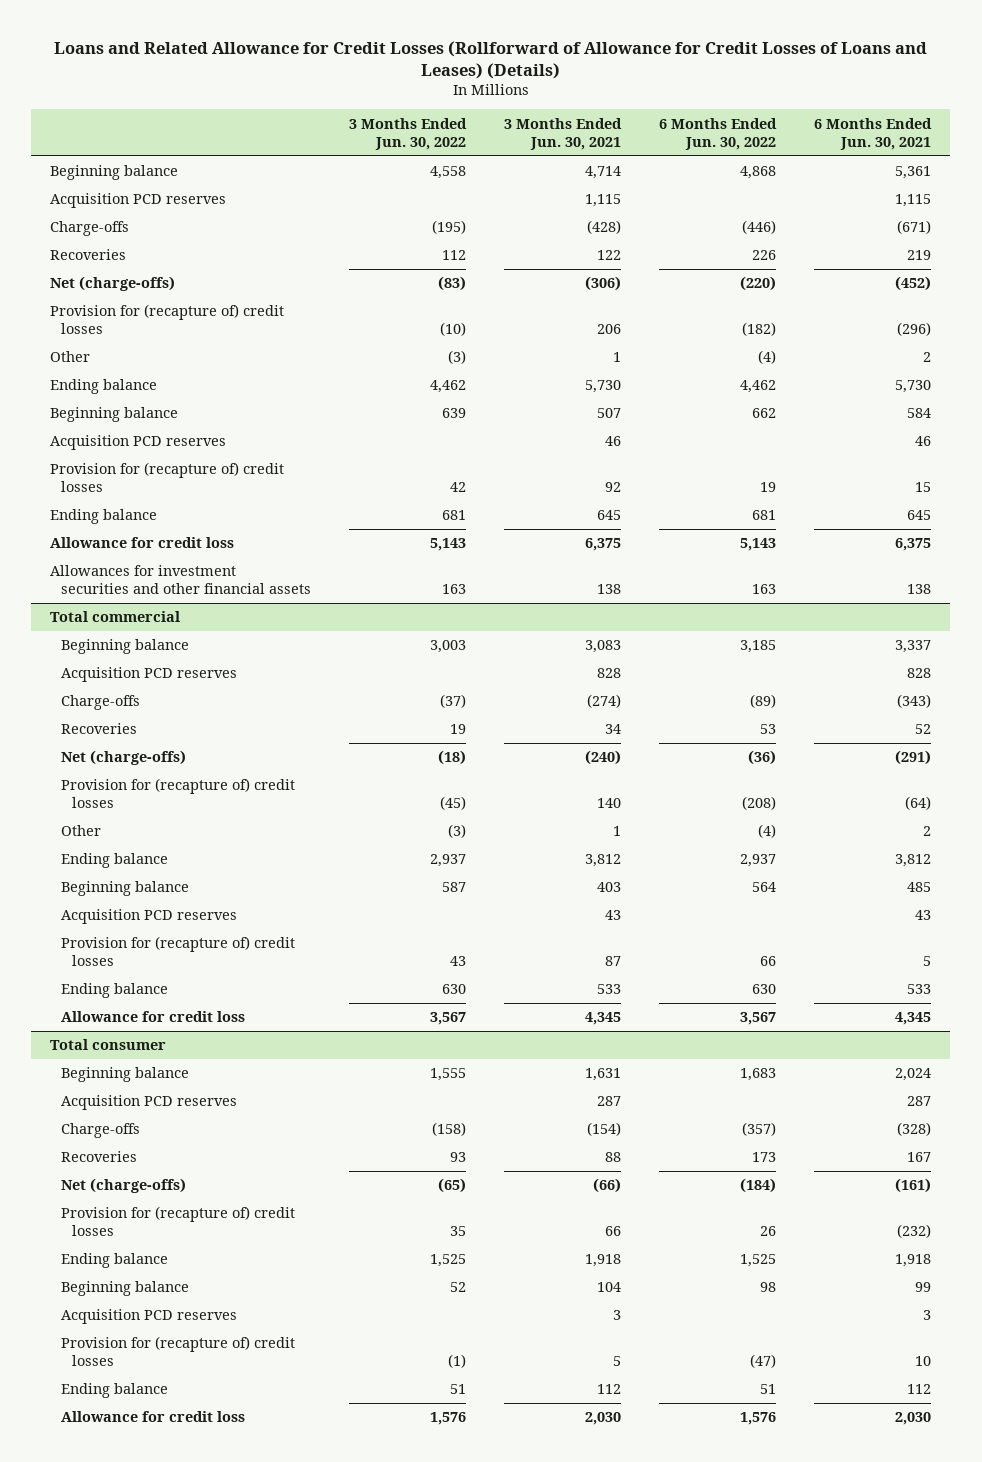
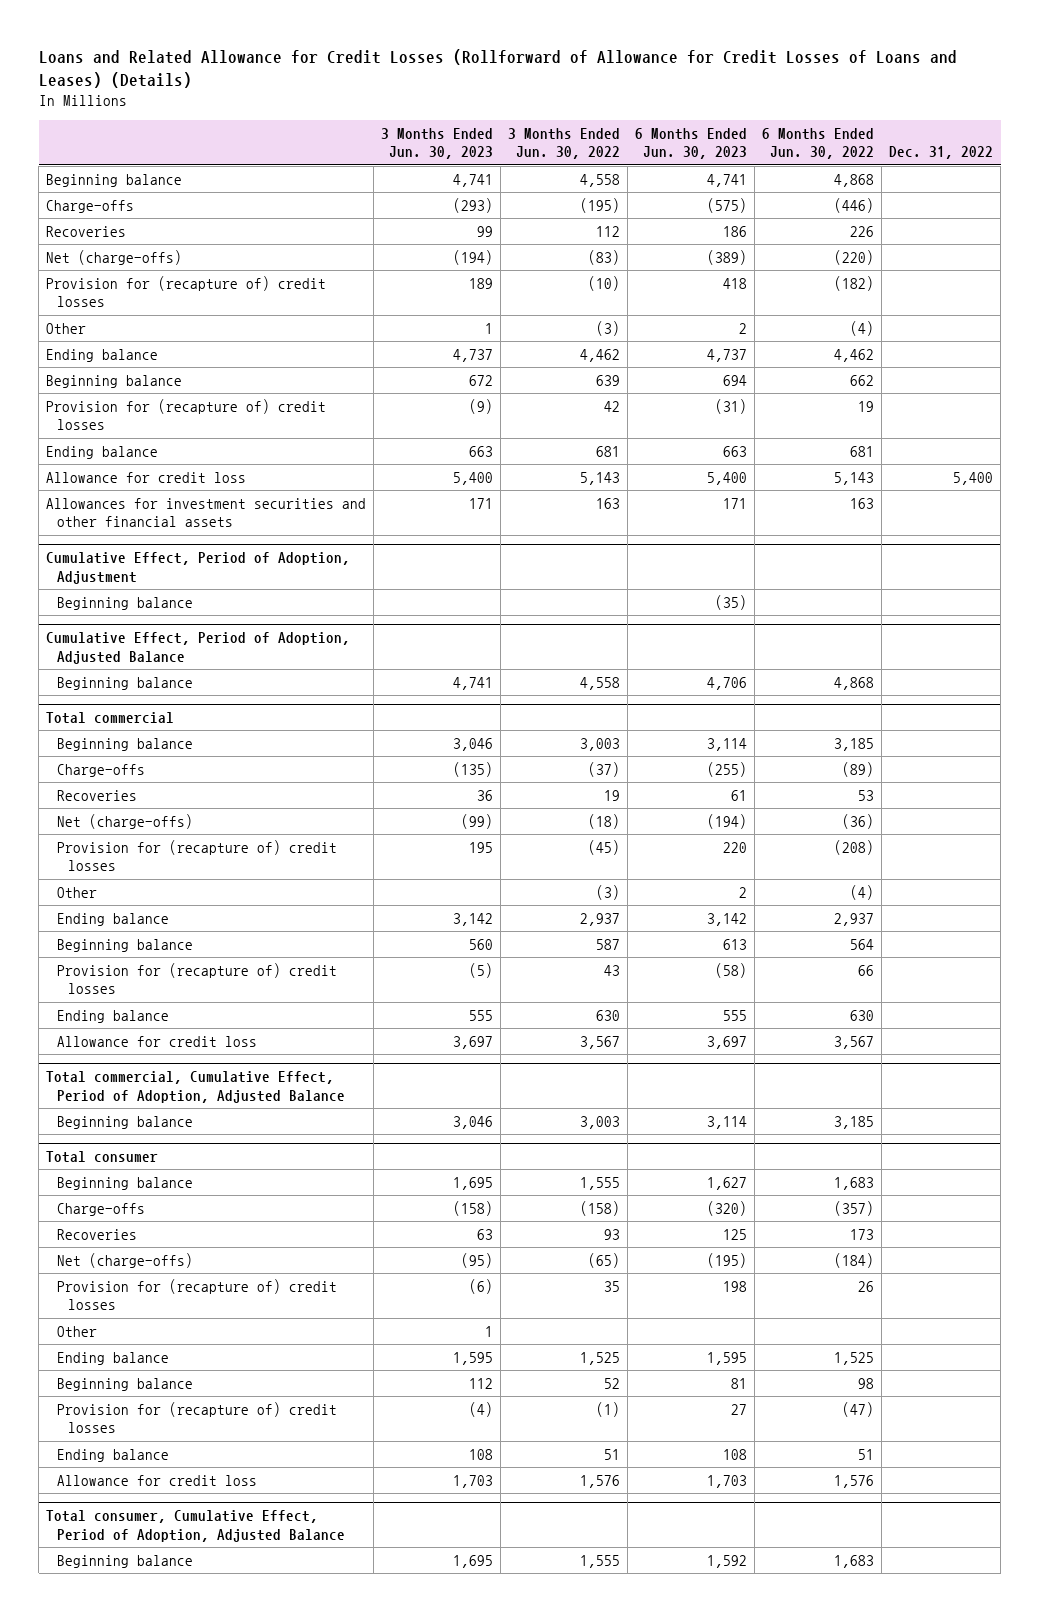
[504,117,623,150] 3 Months Ended Jun. 30, 2021 -> none
[814,117,933,150] 6 Months Ended Jun. 30, 2021 -> none
none -> [381,127,494,160] 3 Months Ended Jun. 30, 2023
none -> [635,127,748,160] 6 Months Ended Jun. 30, 2023
none -> [889,146,994,160] Dec. 31, 2022
[50,193,227,209] Acquisition PCD reserves -> none
[50,435,227,451] Acquisition PCD reserves -> none
none -> [46,552,351,584] Cumulative Effect, Period of Adoption, Adjustment
none -> [56,596,193,610] Beginning balance
none -> [46,632,351,664] Cumulative Effect, Period of Adoption, Adjusted Balance
none -> [56,676,193,690] Beginning balance
[61,667,238,683] Acquisition PCD reserves -> none
[61,909,238,925] Acquisition PCD reserves -> none
none -> [46,1071,345,1103] Total commercial, Cumulative Effect, Period of Adoption, Adjusted Balance
none -> [56,1115,193,1129] Beginning balance
[61,1095,238,1111] Acquisition PCD reserves -> none
none -> [56,1325,97,1337] Other
[61,1309,238,1325] Acquisition PCD reserves -> none
none -> [46,1510,345,1542] Total consumer, Cumulative Effect, Period of Adoption, Adjusted Balance
none -> [56,1554,193,1568] Beginning balance

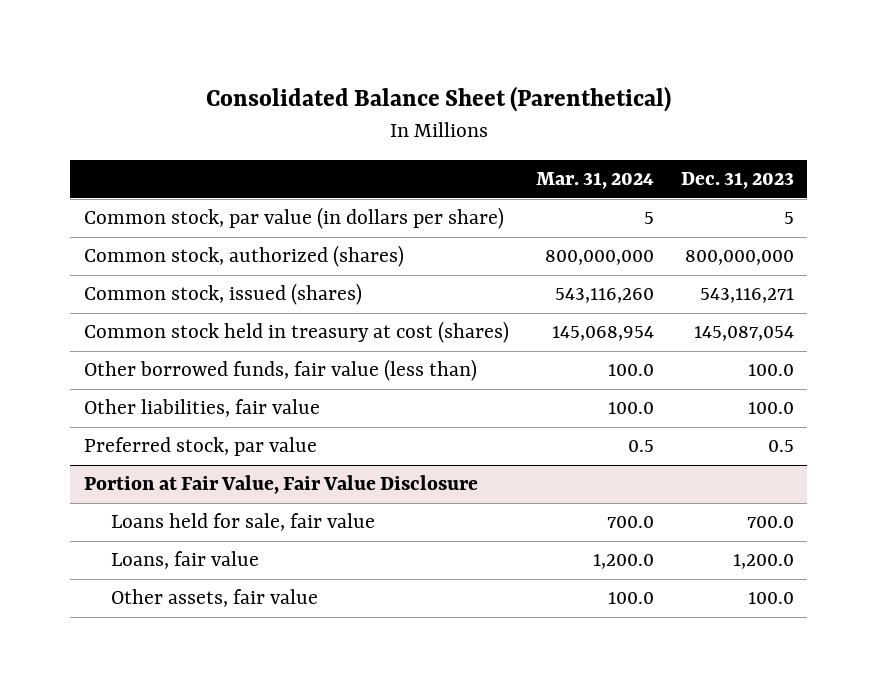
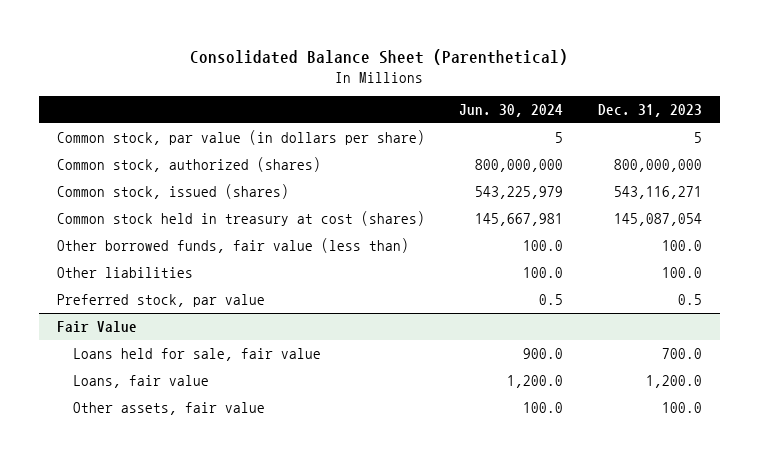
[535,172,654,190] Mar. 31, 2024 -> none
none -> [459,104,564,118] Jun. 30, 2024
[83,399,320,418] Other liabilities, fair value -> [56,267,193,279] Other liabilities
[83,475,478,495] Portion at Fair Value, Fair Value Disclosure -> none
none -> [56,321,137,333] Fair Value

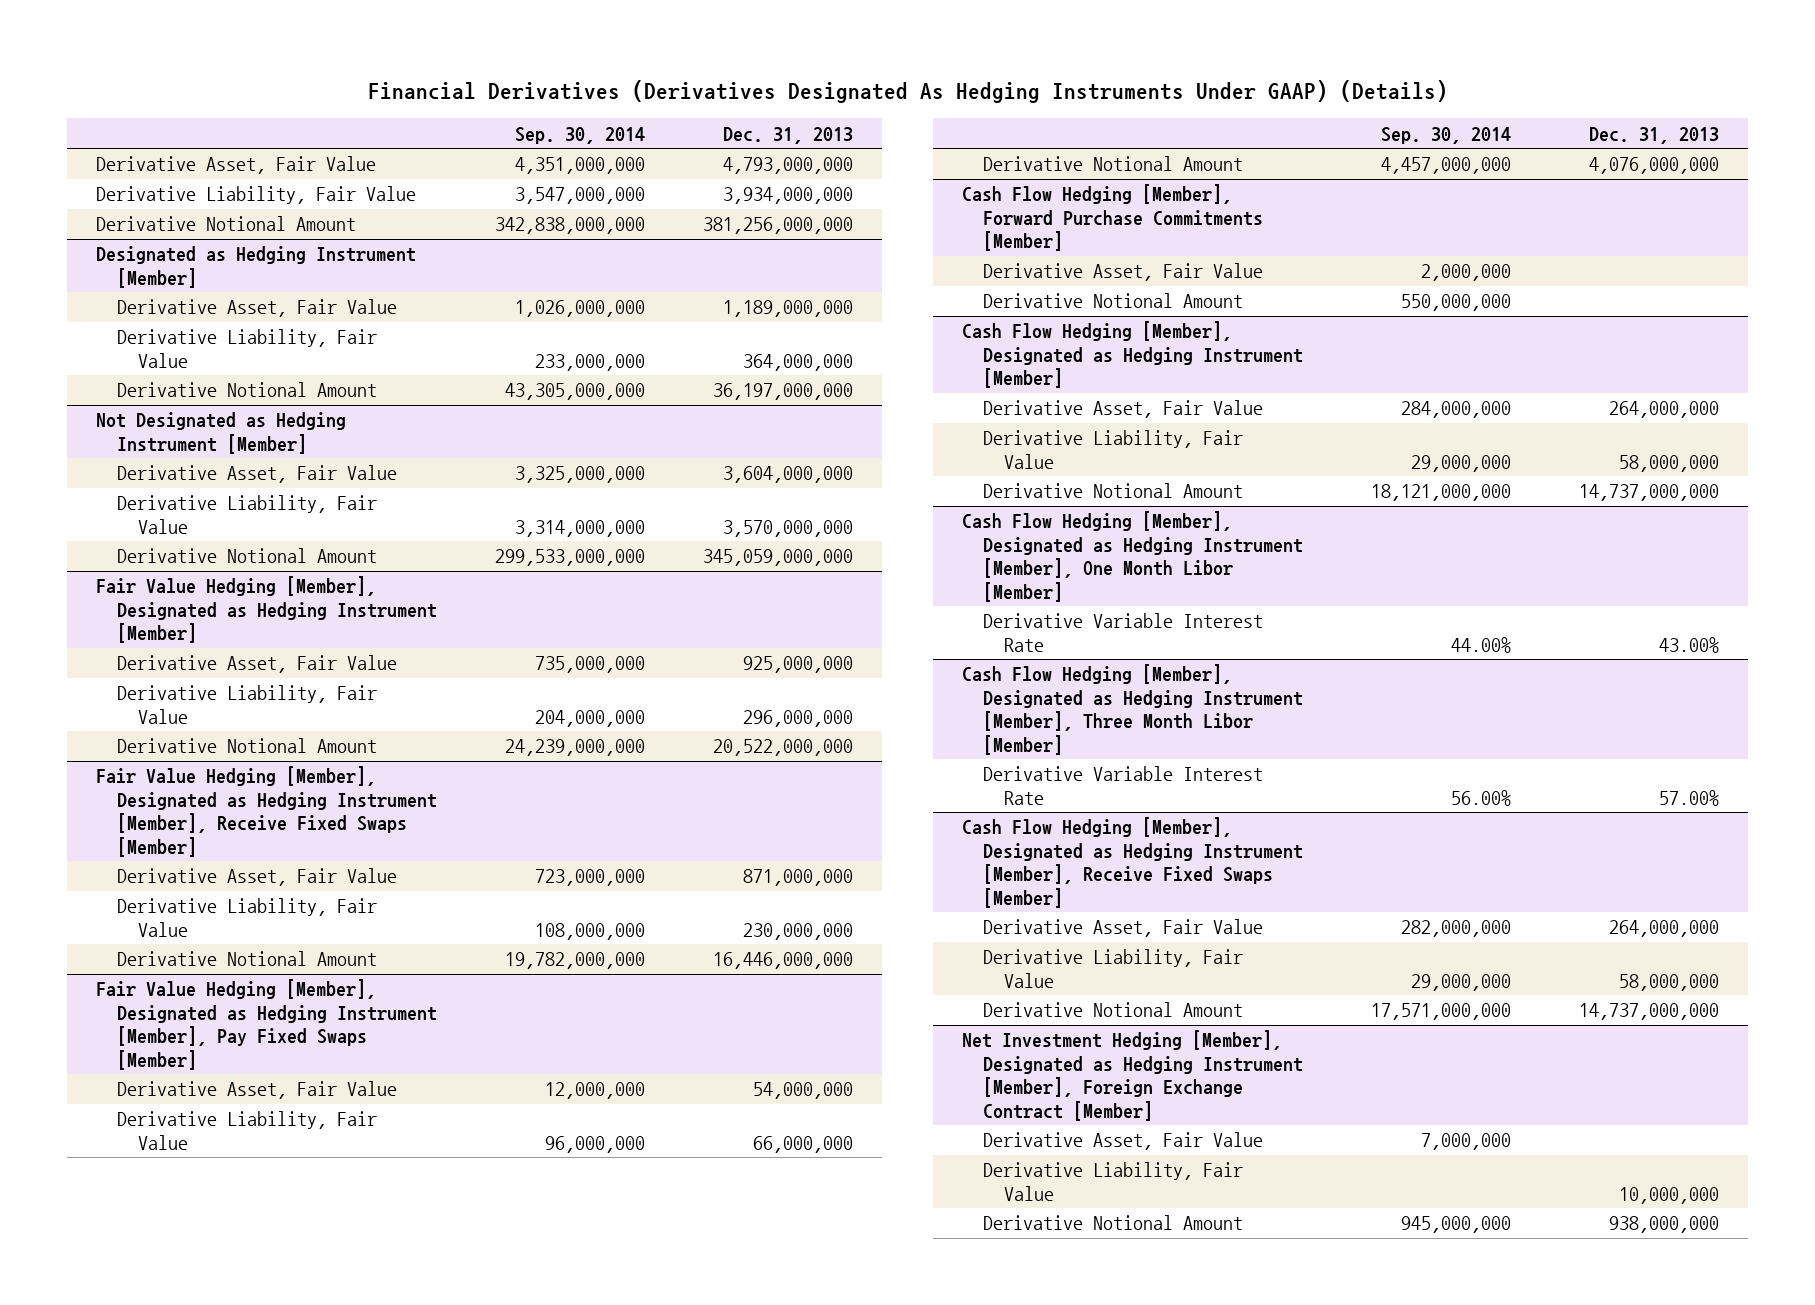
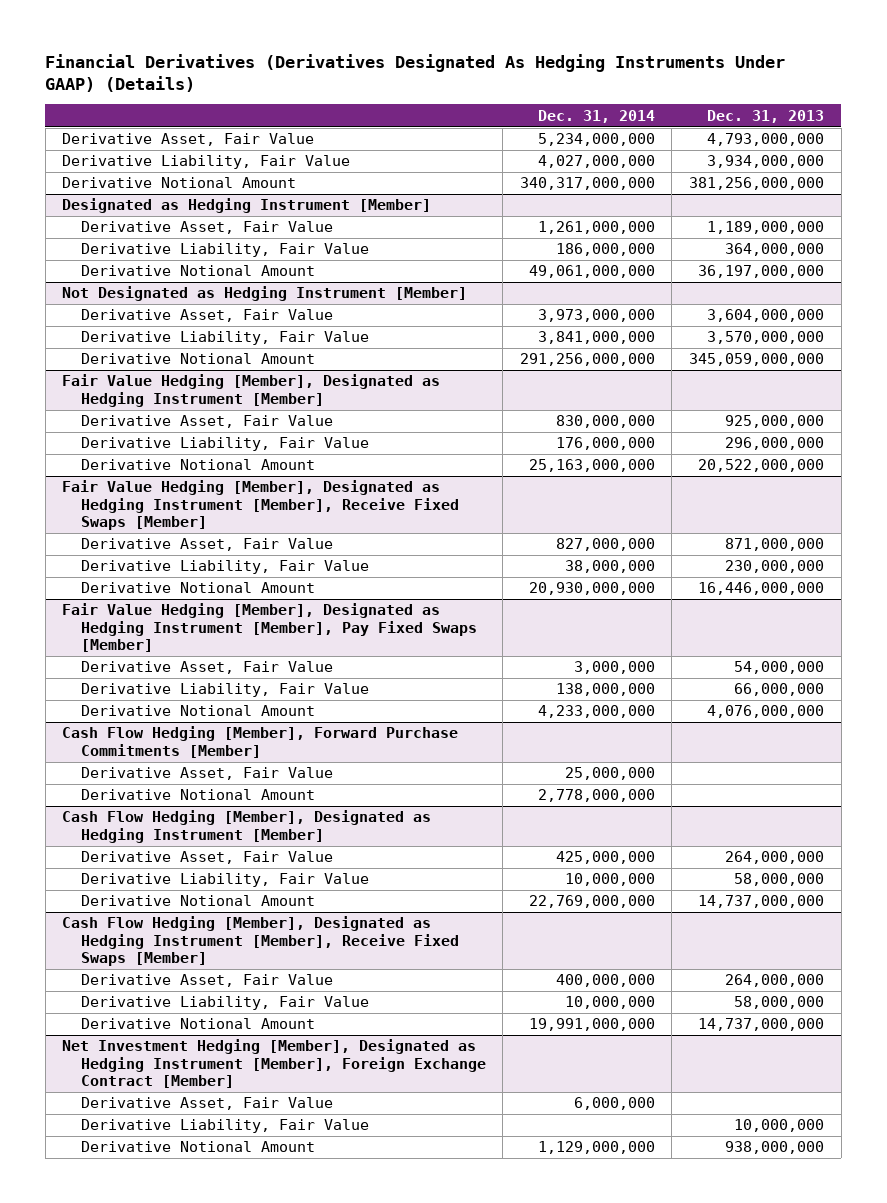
[515,126,646,144] Sep. 30, 2014 -> none
none -> [537,109,655,123] Dec. 31, 2014
[961,511,1303,603] Cash Flow Hedging [Member], Designated as Hedging Instrument [Member], One Month Libor [Member] -> none
[982,613,1263,652] Derivative Variable Interest Rate -> none
[961,664,1303,756] Cash Flow Hedging [Member], Designated as Hedging Instrument [Member], Three Month Libor [Member] -> none
[982,766,1263,805] Derivative Variable Interest Rate -> none

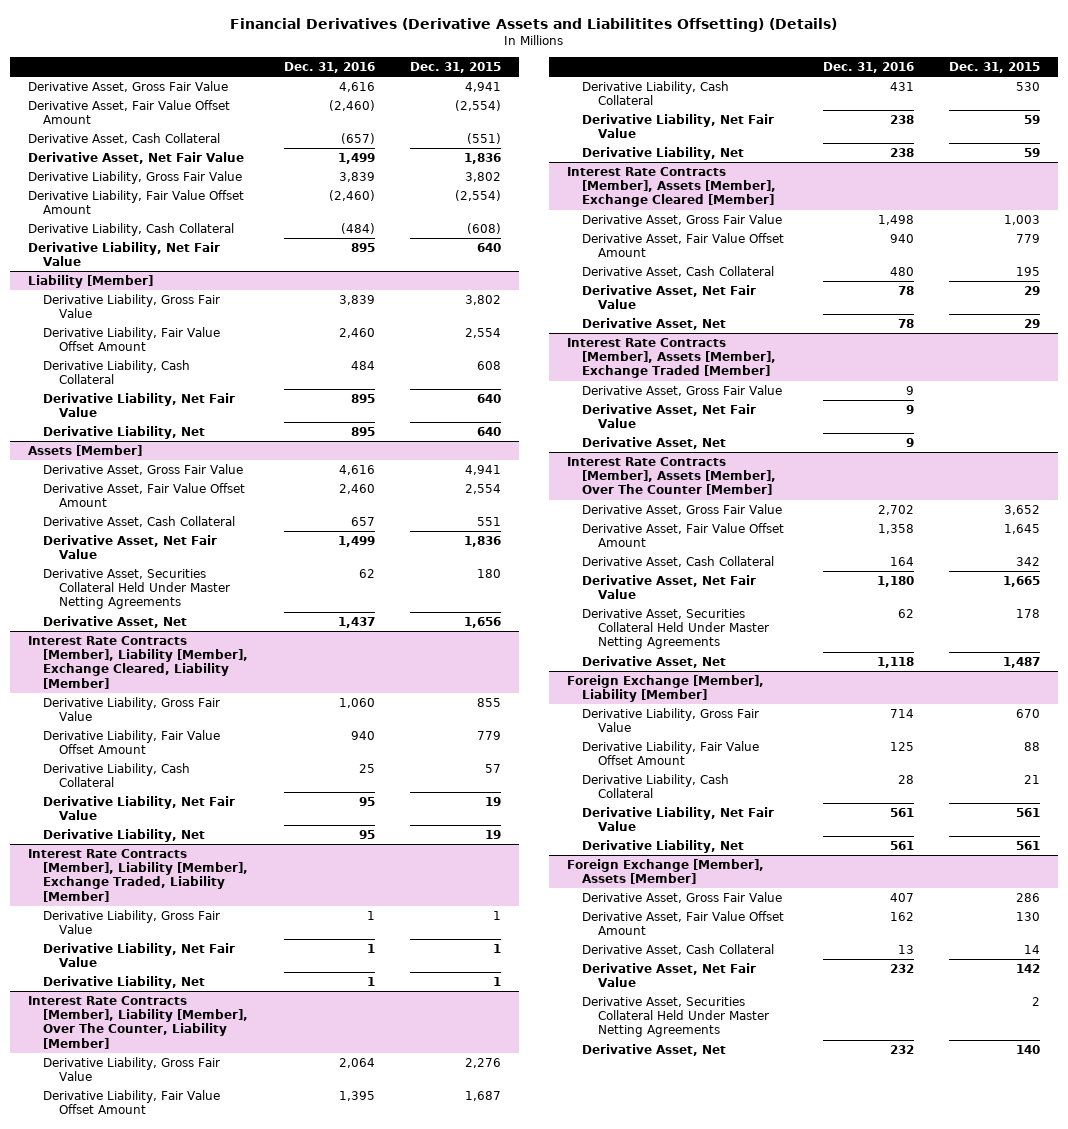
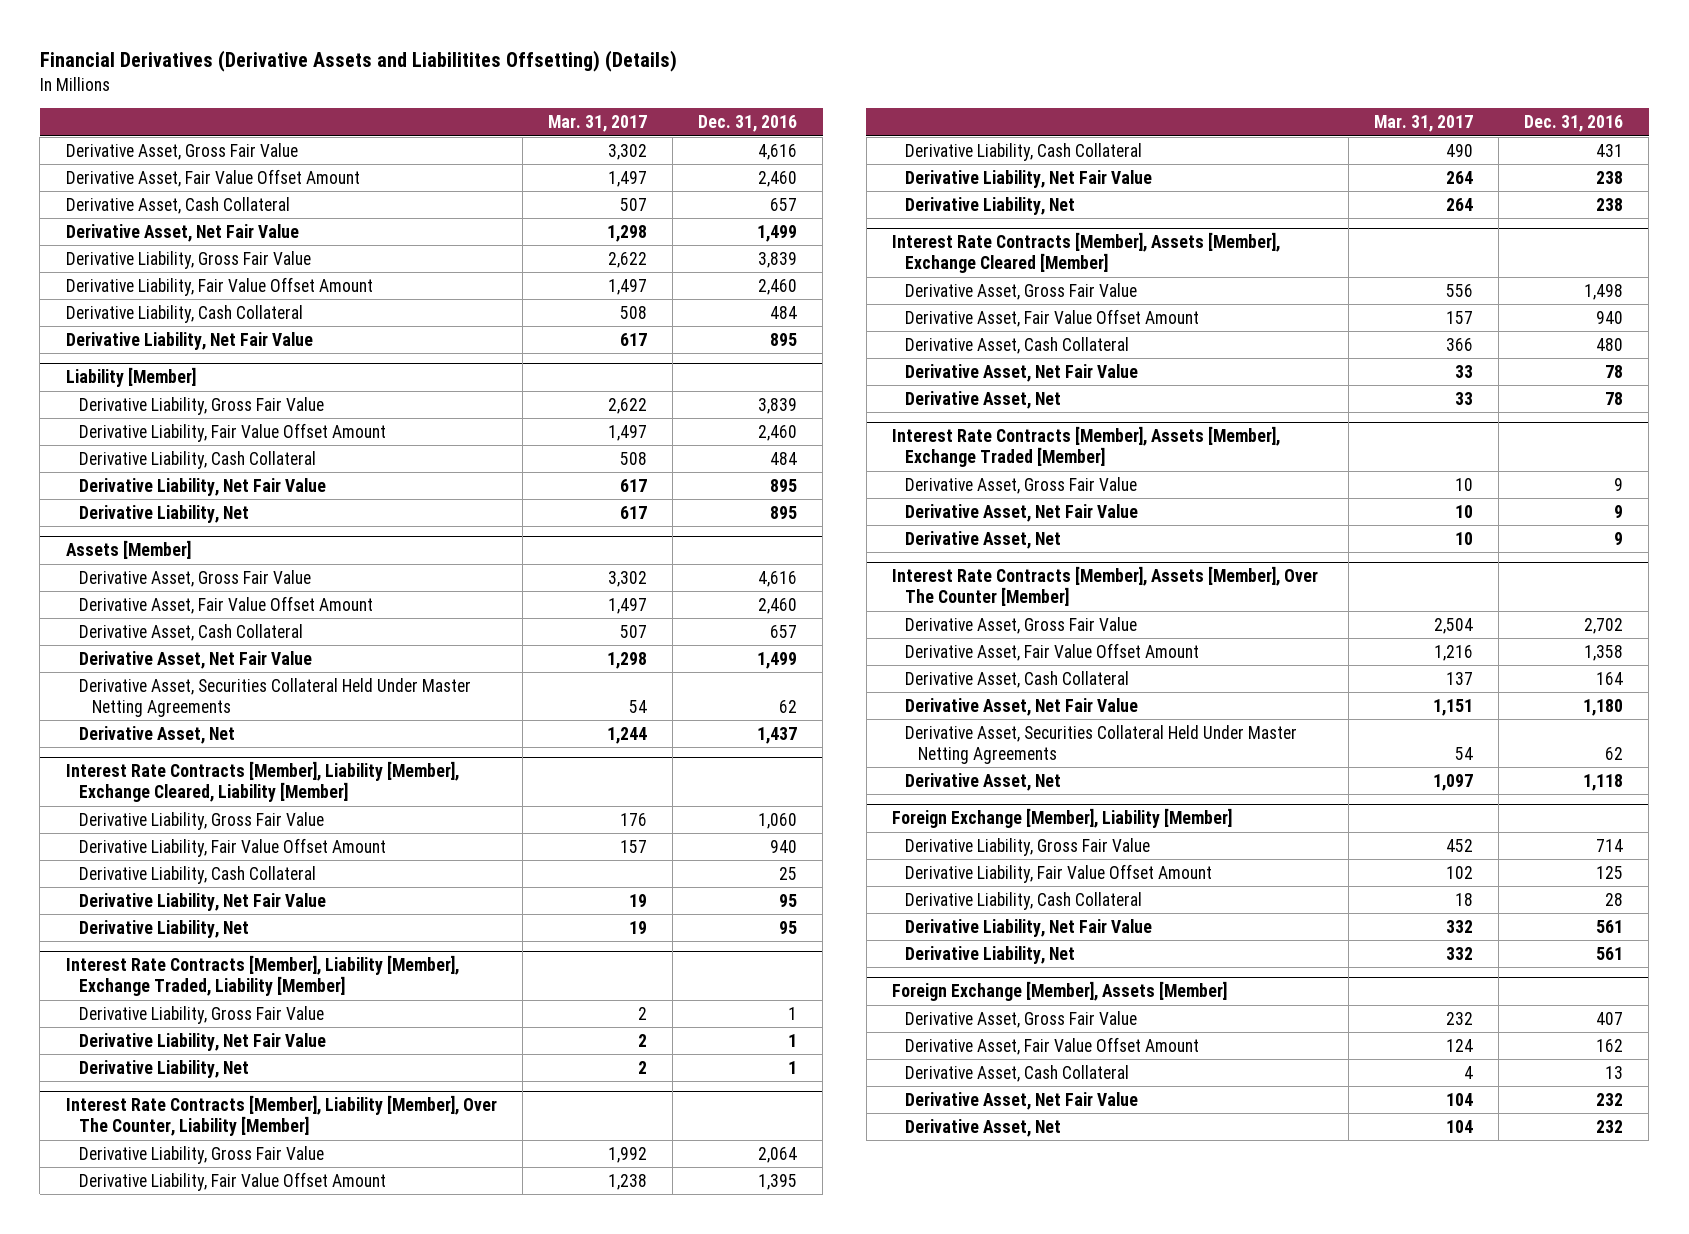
[409,62,501,74] Dec. 31, 2015 -> none
none -> [547,115,647,133] Mar. 31, 2017
[328,99,375,111] (2,460) -> [757,170,797,187] 2,460
[340,132,375,144] (657) -> [769,197,797,211] 657
[328,189,375,201] (2,460) -> [757,278,797,295] 2,460
[340,222,375,234] (484) -> [769,305,797,319] 484
[582,996,769,1038] Derivative Asset, Securities Collateral Held Under Master Netting Agreements -> none

